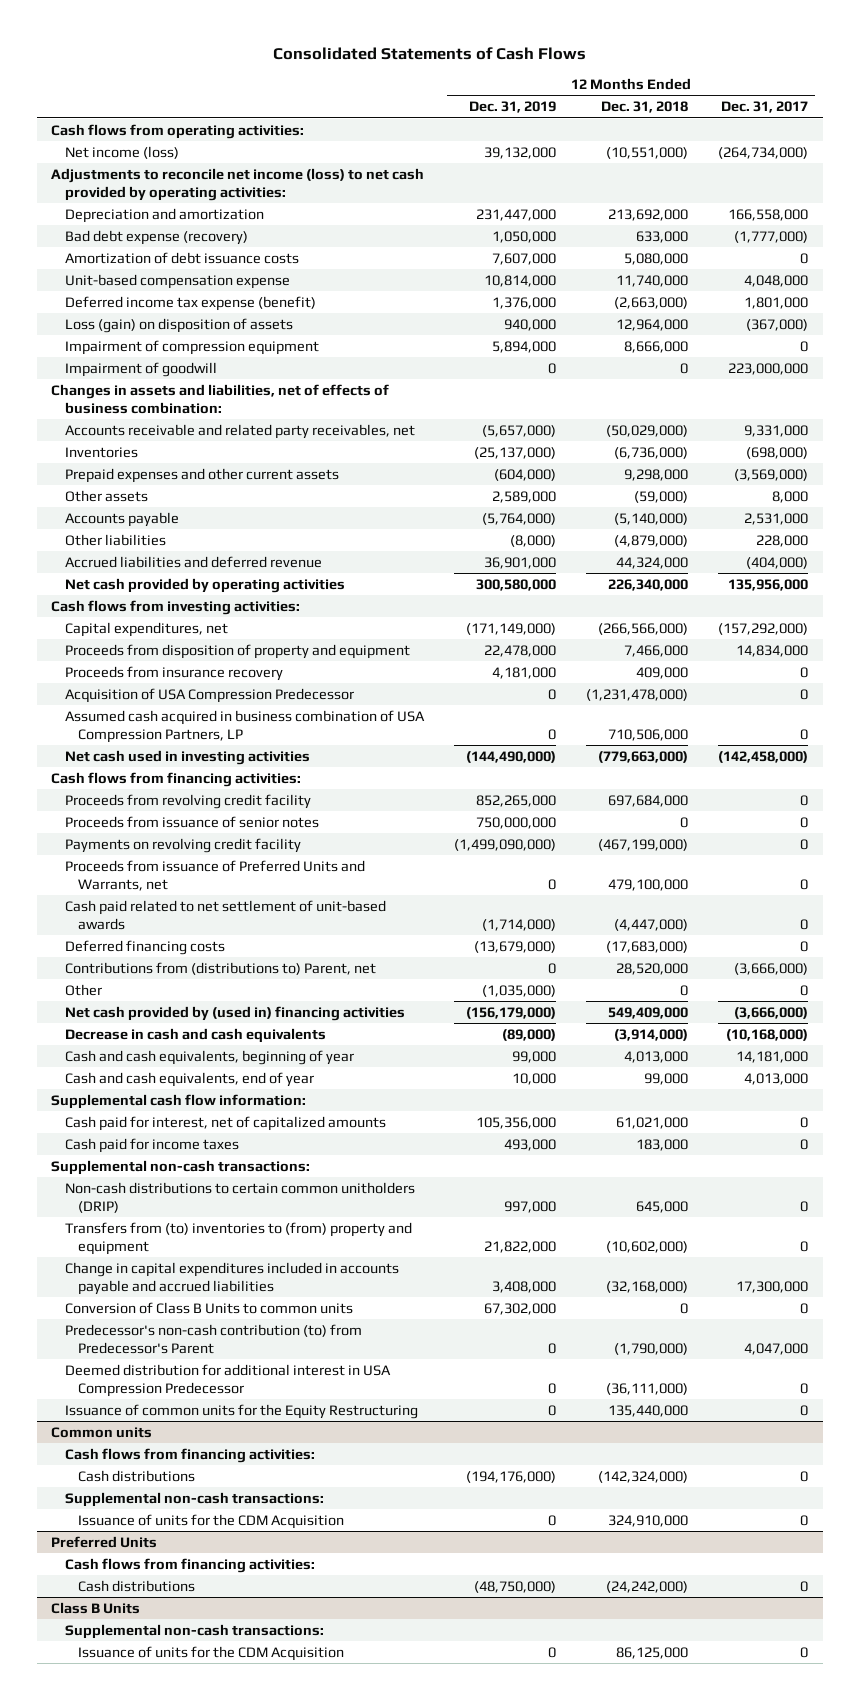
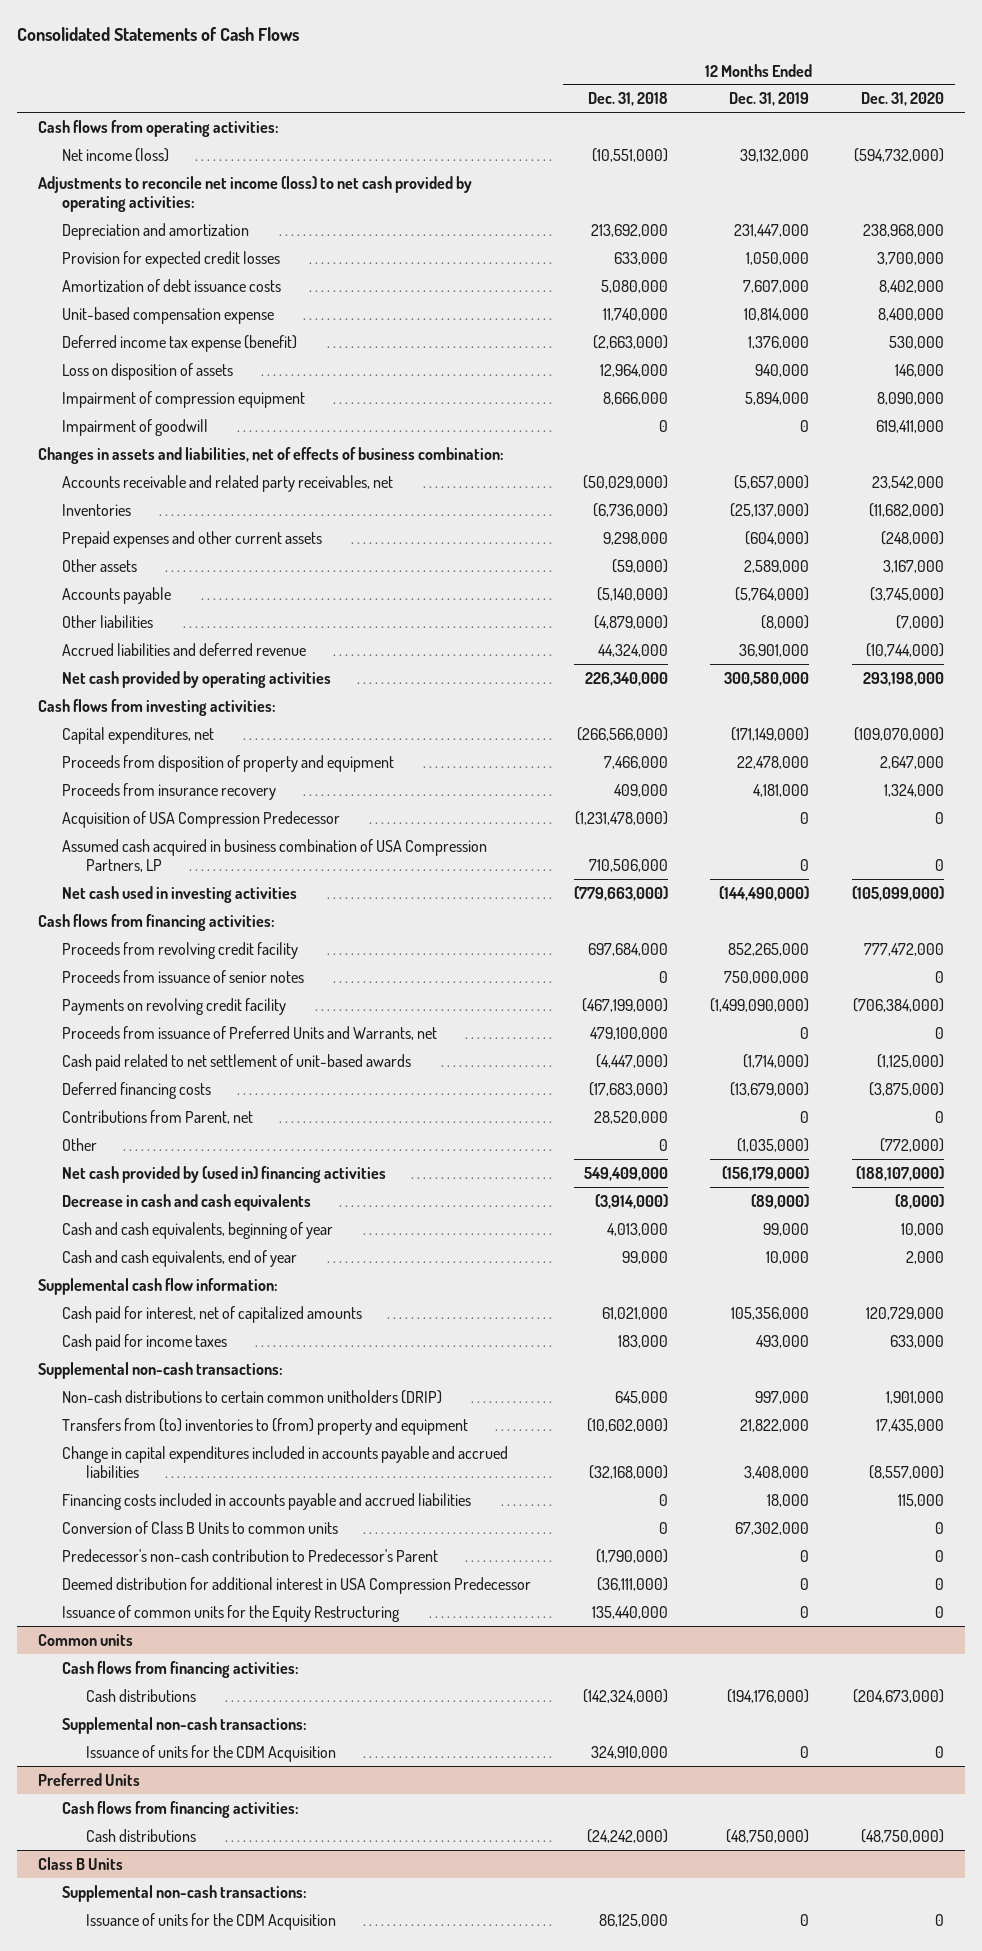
[720,101,808,114] Dec. 31, 2017 -> none
none -> [860,92,944,107] Dec. 31, 2020
[64,229,248,245] Bad debt expense (recovery) -> [62,250,281,268] Provision for expected credit losses
[64,317,293,333] Loss (gain) on disposition of assets -> [62,362,234,380] Loss on disposition of assets
[64,961,376,975] Contributions from (distributions to) Parent, net -> [62,1109,254,1124] Contributions from Parent, net
none -> [62,1492,472,1510] Financing costs included in accounts payable and accrued liabilities
[64,1323,362,1354] Predecessor's non-cash contribution (to) from Predecessor's Parent -> [62,1548,439,1562] Predecessor's non-cash contribution to Predecessor's Parent

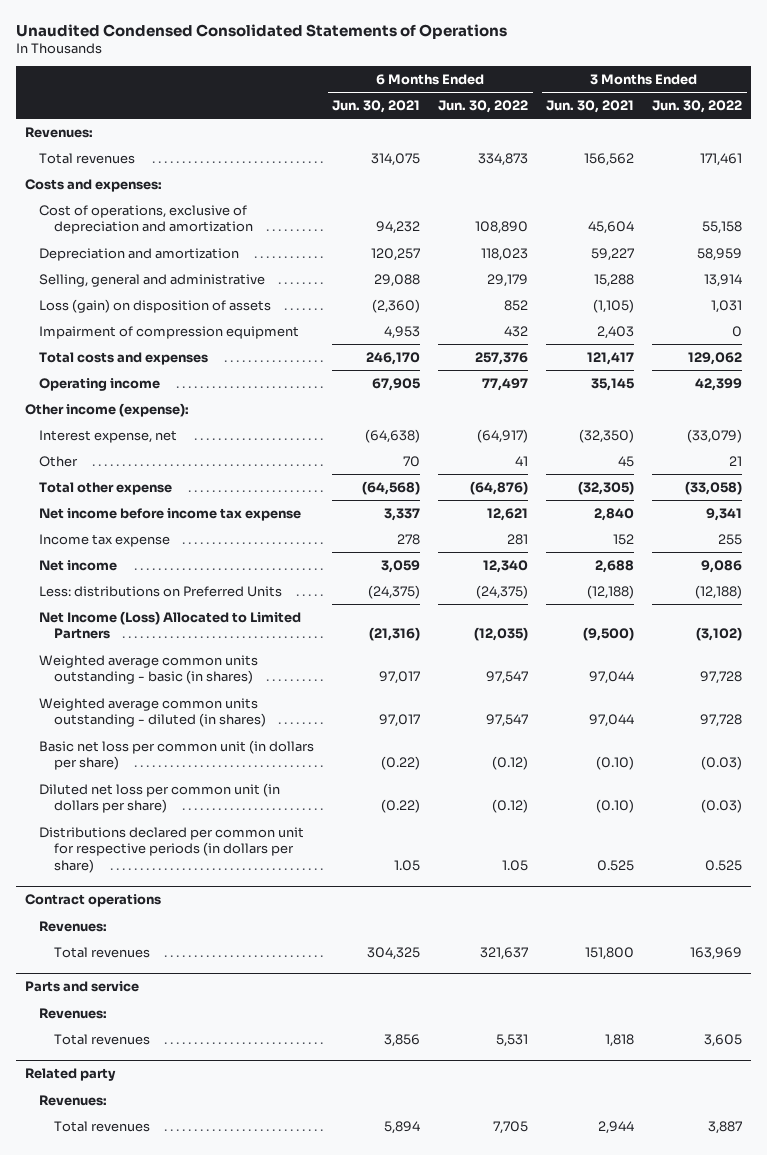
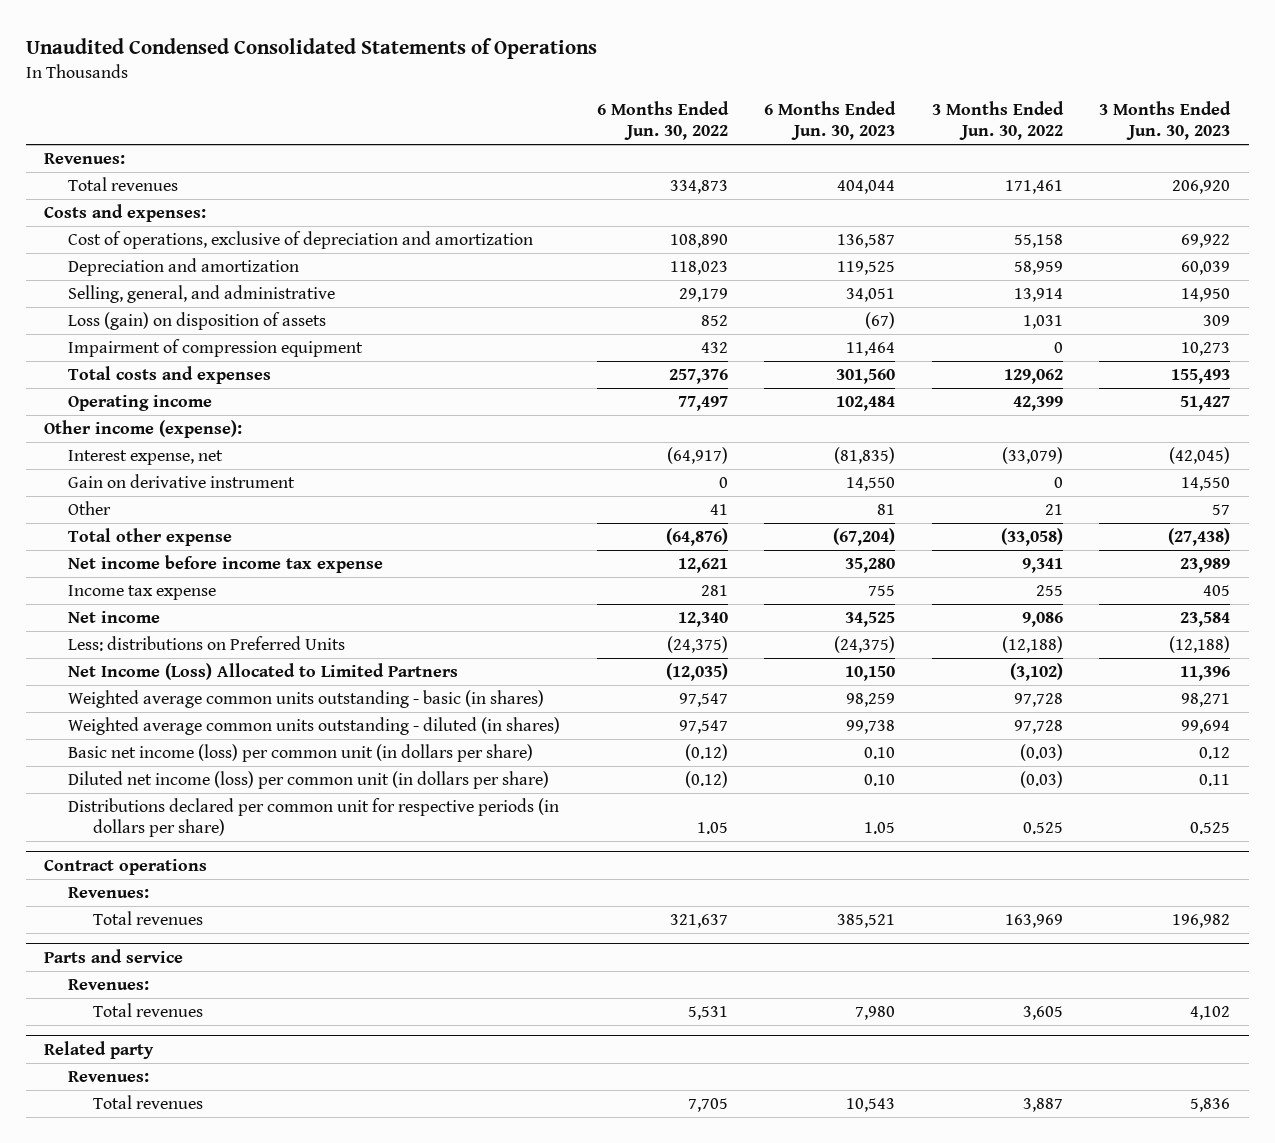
[332,99,421,113] Jun. 30, 2021 -> none
[546,99,635,113] Jun. 30, 2021 -> none
none -> [764,101,897,141] 6 Months Ended Jun. 30, 2023
none -> [1099,101,1232,141] 3 Months Ended Jun. 30, 2023
[39,273,266,287] Selling, general and administrative -> [68,285,336,304] Selling, general, and administrative
none -> [68,474,296,489] Gain on derivative instrument
[39,739,315,771] Basic net loss per common unit (in dollars per share) -> [68,744,534,763] Basic net income (loss) per common unit (in dollars per share)
[39,782,281,814] Diluted net loss per common unit (in dollars per share) -> [68,771,550,790] Diluted net income (loss) per common unit (in dollars per share)

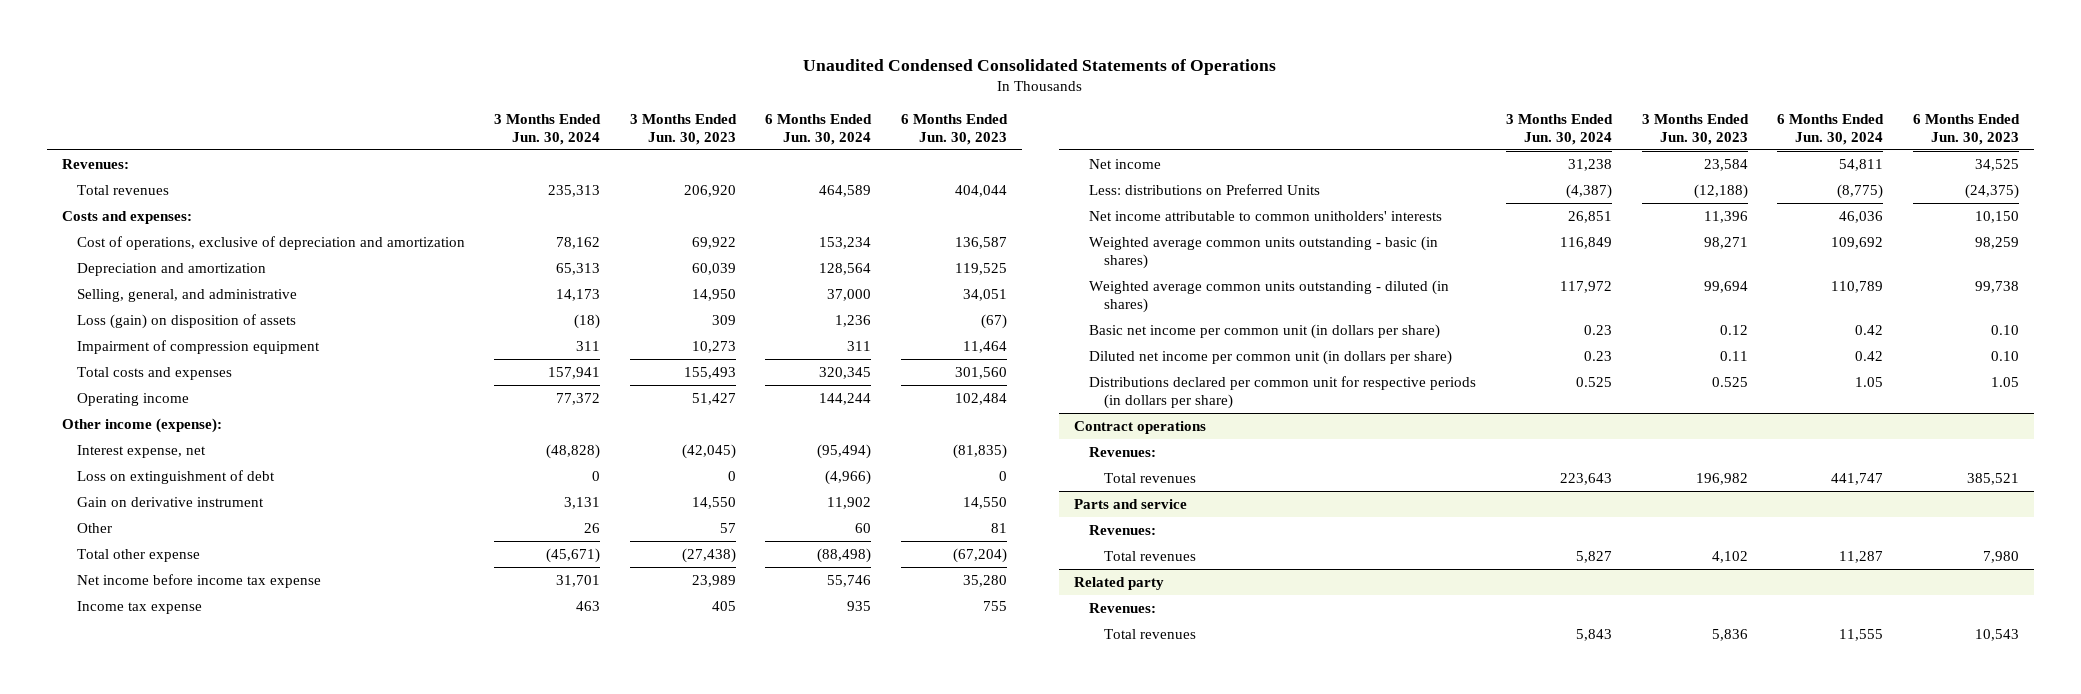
[596,101,729,141] 6 Months Ended Jun. 30, 2022 -> none
[931,101,1064,141] 3 Months Ended Jun. 30, 2022 -> none
none -> [494,114,602,146] 3 Months Ended Jun. 30, 2024
none -> [765,114,873,146] 6 Months Ended Jun. 30, 2024
none -> [76,469,275,484] Loss on extinguishment of debt
[68,663,459,681] Net Income (Loss) Allocated to Limited Partners -> [1088,210,1442,221] Net income attributable to common unitholders' interests
[68,744,534,763] Basic net income (loss) per common unit (in dollars per share) -> [1088,323,1440,339] Basic net income per common unit (in dollars per share)
[68,771,550,790] Diluted net income (loss) per common unit (in dollars per share) -> [1088,349,1452,365] Diluted net income per common unit (in dollars per share)

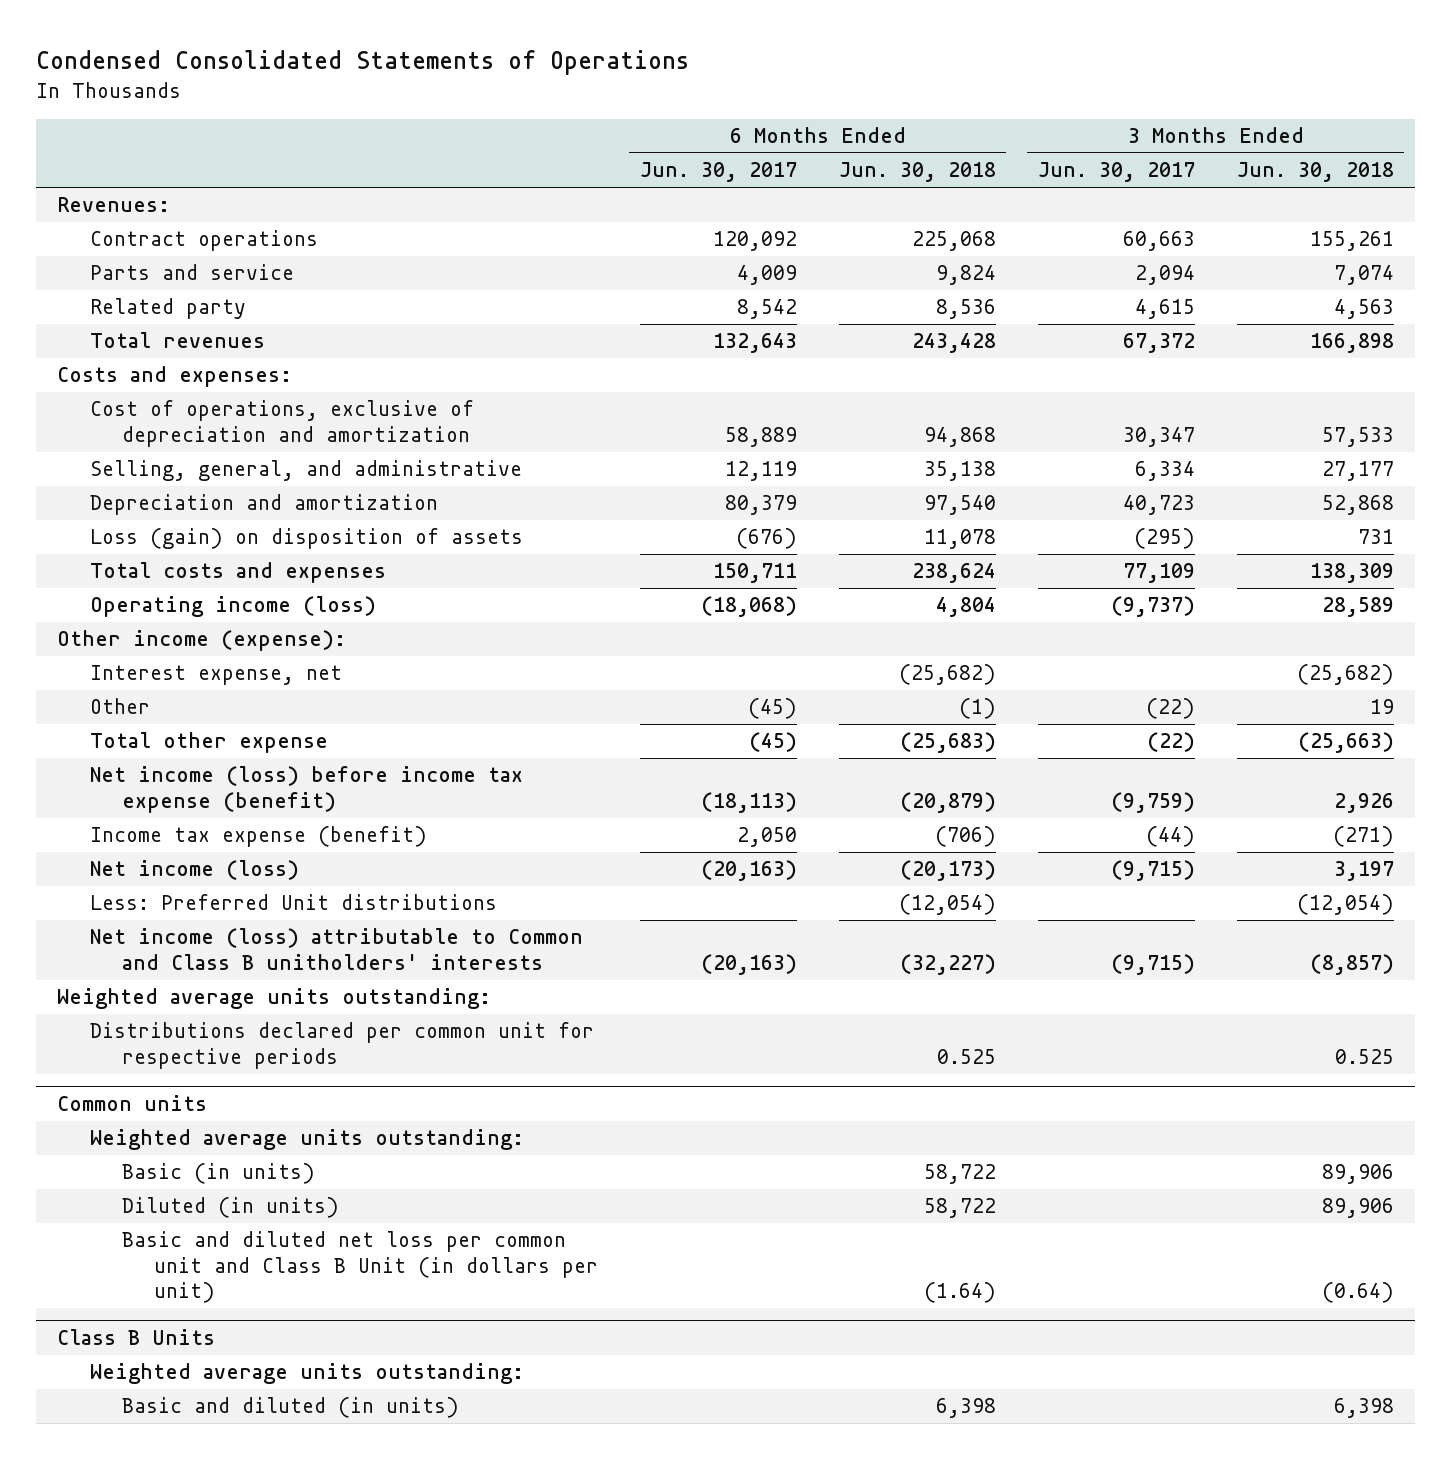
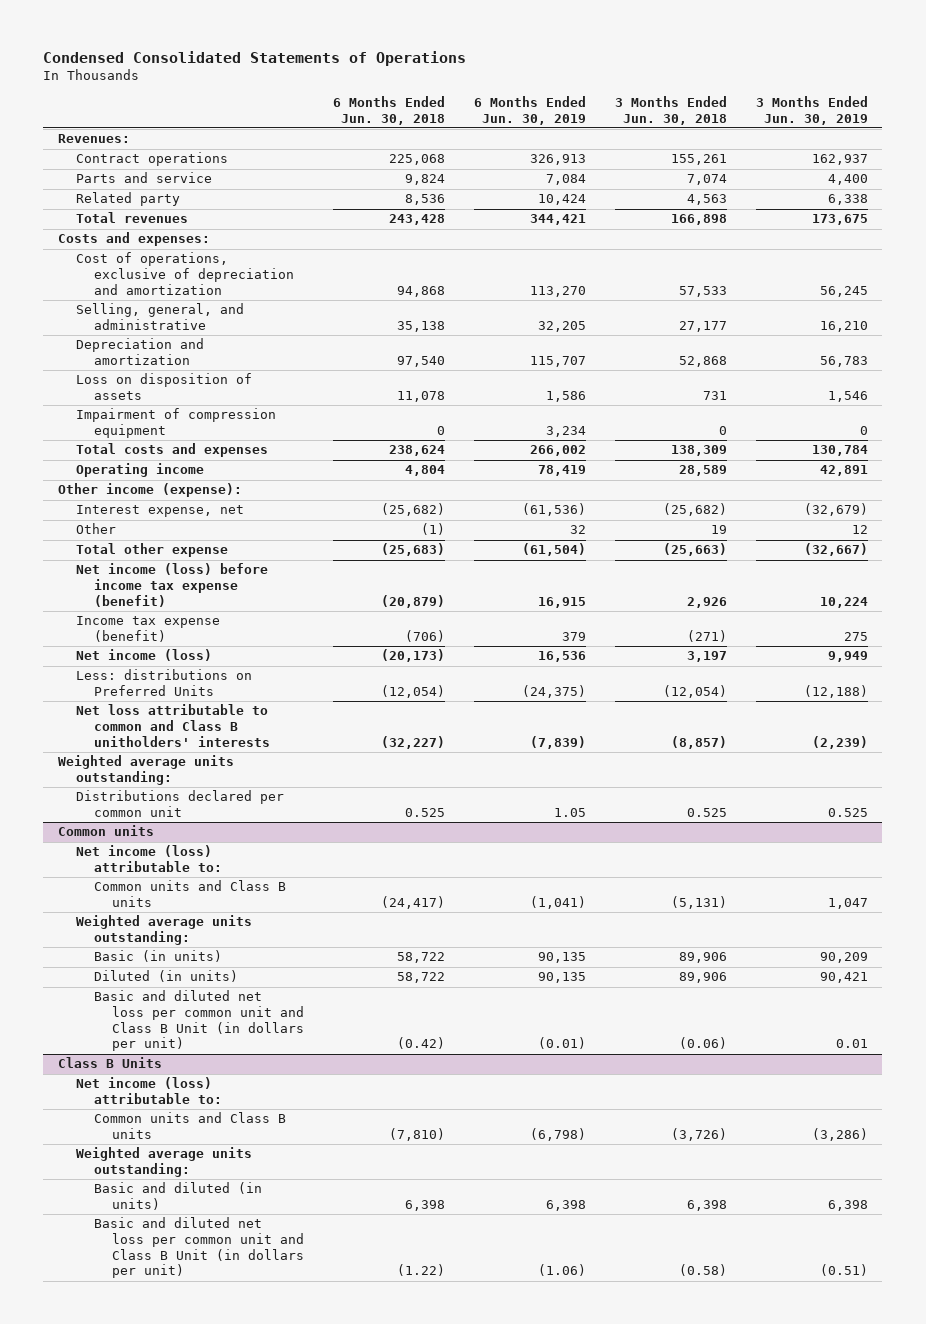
[639,162,797,183] Jun. 30, 2017 -> none
[1037,162,1195,183] Jun. 30, 2017 -> none
none -> [474,96,587,125] 6 Months Ended Jun. 30, 2019
none -> [755,96,868,125] 3 Months Ended Jun. 30, 2019
[89,528,523,550] Loss (gain) on disposition of assets -> [75,373,252,401] Loss on disposition of assets
none -> [75,408,276,439] Impairment of compression equipment
[89,596,376,618] Operating income (loss) -> [75,463,204,478] Operating income
[89,894,497,911] Less: Preferred Unit distributions -> [75,669,252,697] Less: distributions on Preferred Units
[89,928,583,970] Net income (loss) attributable to Common and Class B unitholders' interests -> [75,704,271,747] Net loss attributable to common and Class B unitholders' interests
[89,1022,594,1069] Distributions declared per common unit for respective periods -> [75,790,284,818] Distributions declared per common unit
none -> [75,845,223,873] Net income (loss) attributable to:
none -> [94,880,287,908] Common units and Class B units
[923,1282,996,1304] (1.64) -> [397,1037,446,1050] (0.42)
[1321,1282,1394,1304] (0.64) -> [678,1037,727,1050] (0.06)
none -> [75,1077,223,1105] Net income (loss) attributable to:
none -> [94,1112,287,1140] Common units and Class B units
none -> [94,1217,305,1279] Basic and diluted net loss per common unit and Class B Unit (in dollars per unit)

